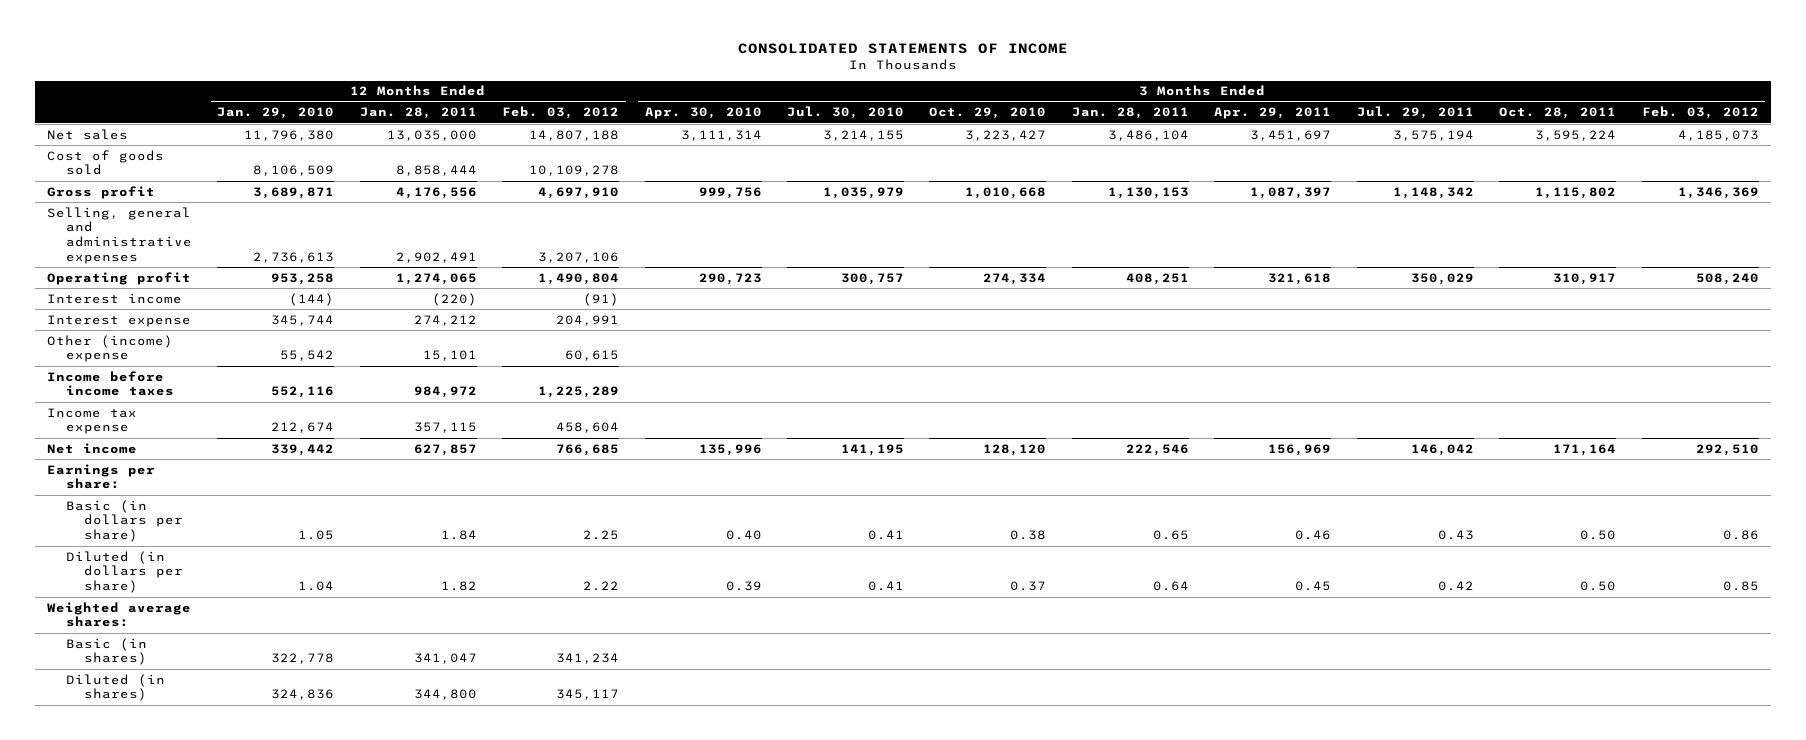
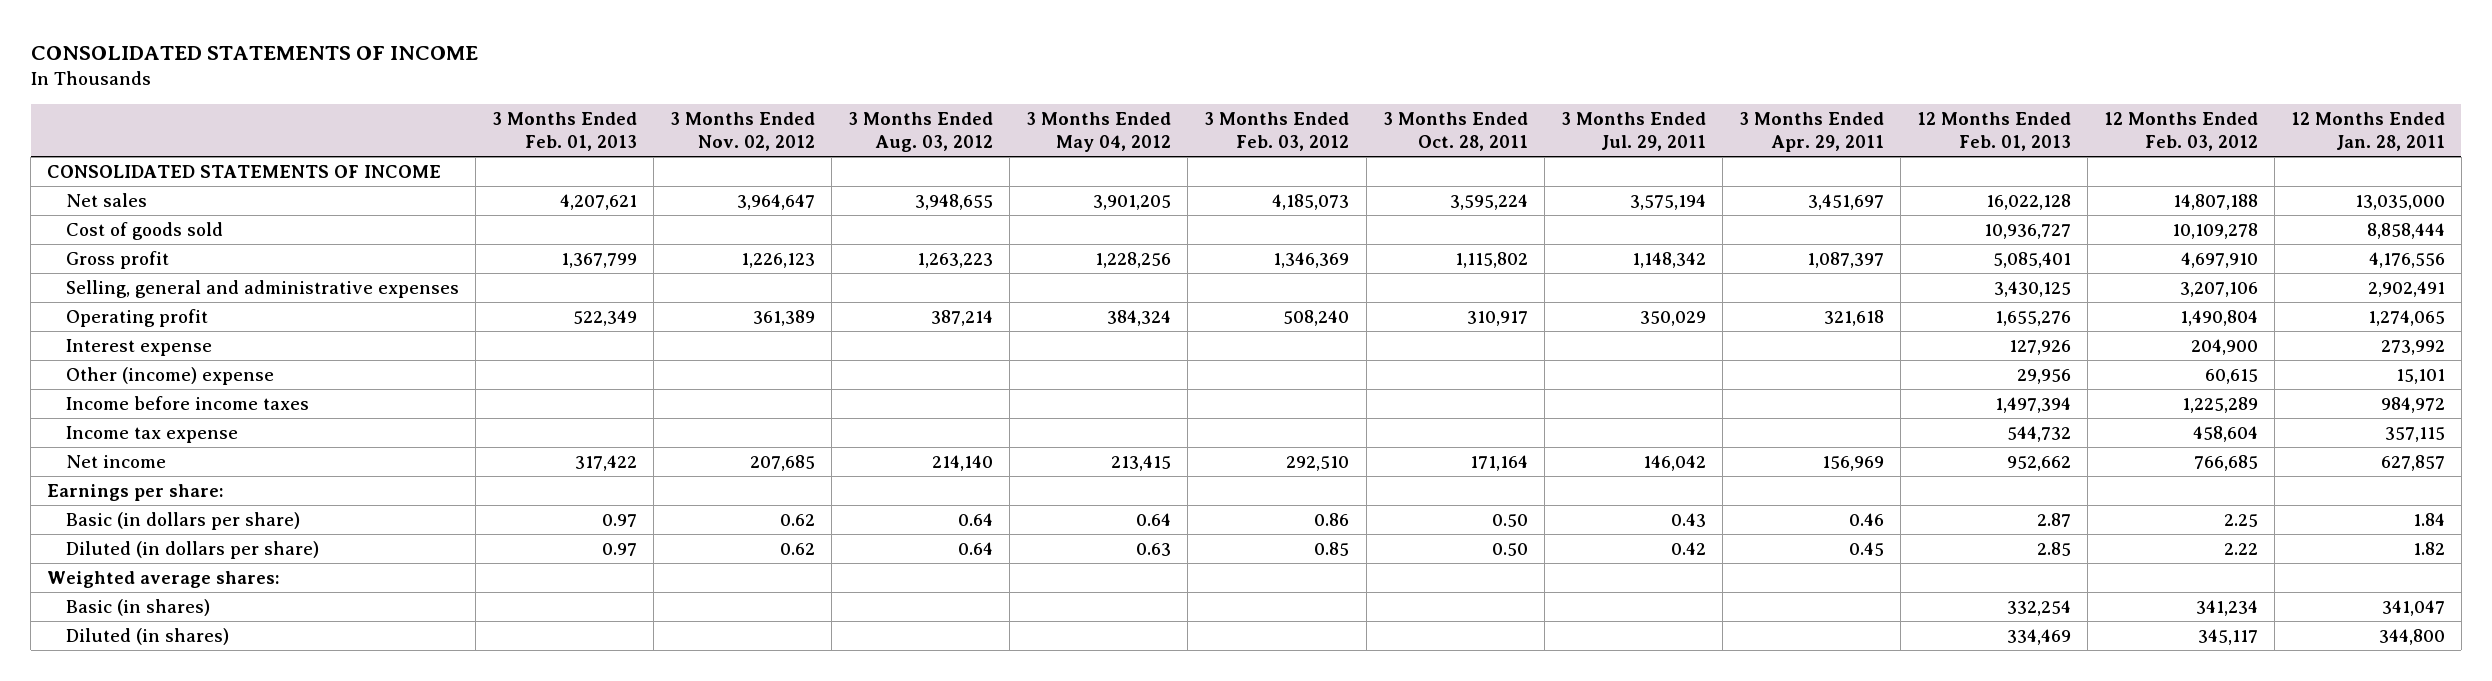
[217,107,335,120] Jan. 29, 2010 -> none
[644,107,762,120] Apr. 30, 2010 -> none
[787,106,905,120] Jul. 30, 2010 -> none
[929,107,1047,120] Oct. 29, 2010 -> none
[1071,107,1189,120] Jan. 28, 2011 -> none
none -> [492,111,638,152] 3 Months Ended Feb. 01, 2013
none -> [670,111,816,152] 3 Months Ended Nov. 02, 2012
none -> [848,111,994,153] 3 Months Ended Aug. 03, 2012
none -> [1026,111,1172,153] 3 Months Ended May 04, 2012
none -> [1916,111,2071,152] 12 Months Ended Feb. 01, 2013
none -> [47,164,442,178] CONSOLIDATED STATEMENTS OF INCOME
[47,292,183,304] Interest income -> none
[413,314,477,326] 274,212 -> [2380,339,2445,355] 273,992
[556,314,620,326] 204,991 -> [2190,338,2258,355] 204,900

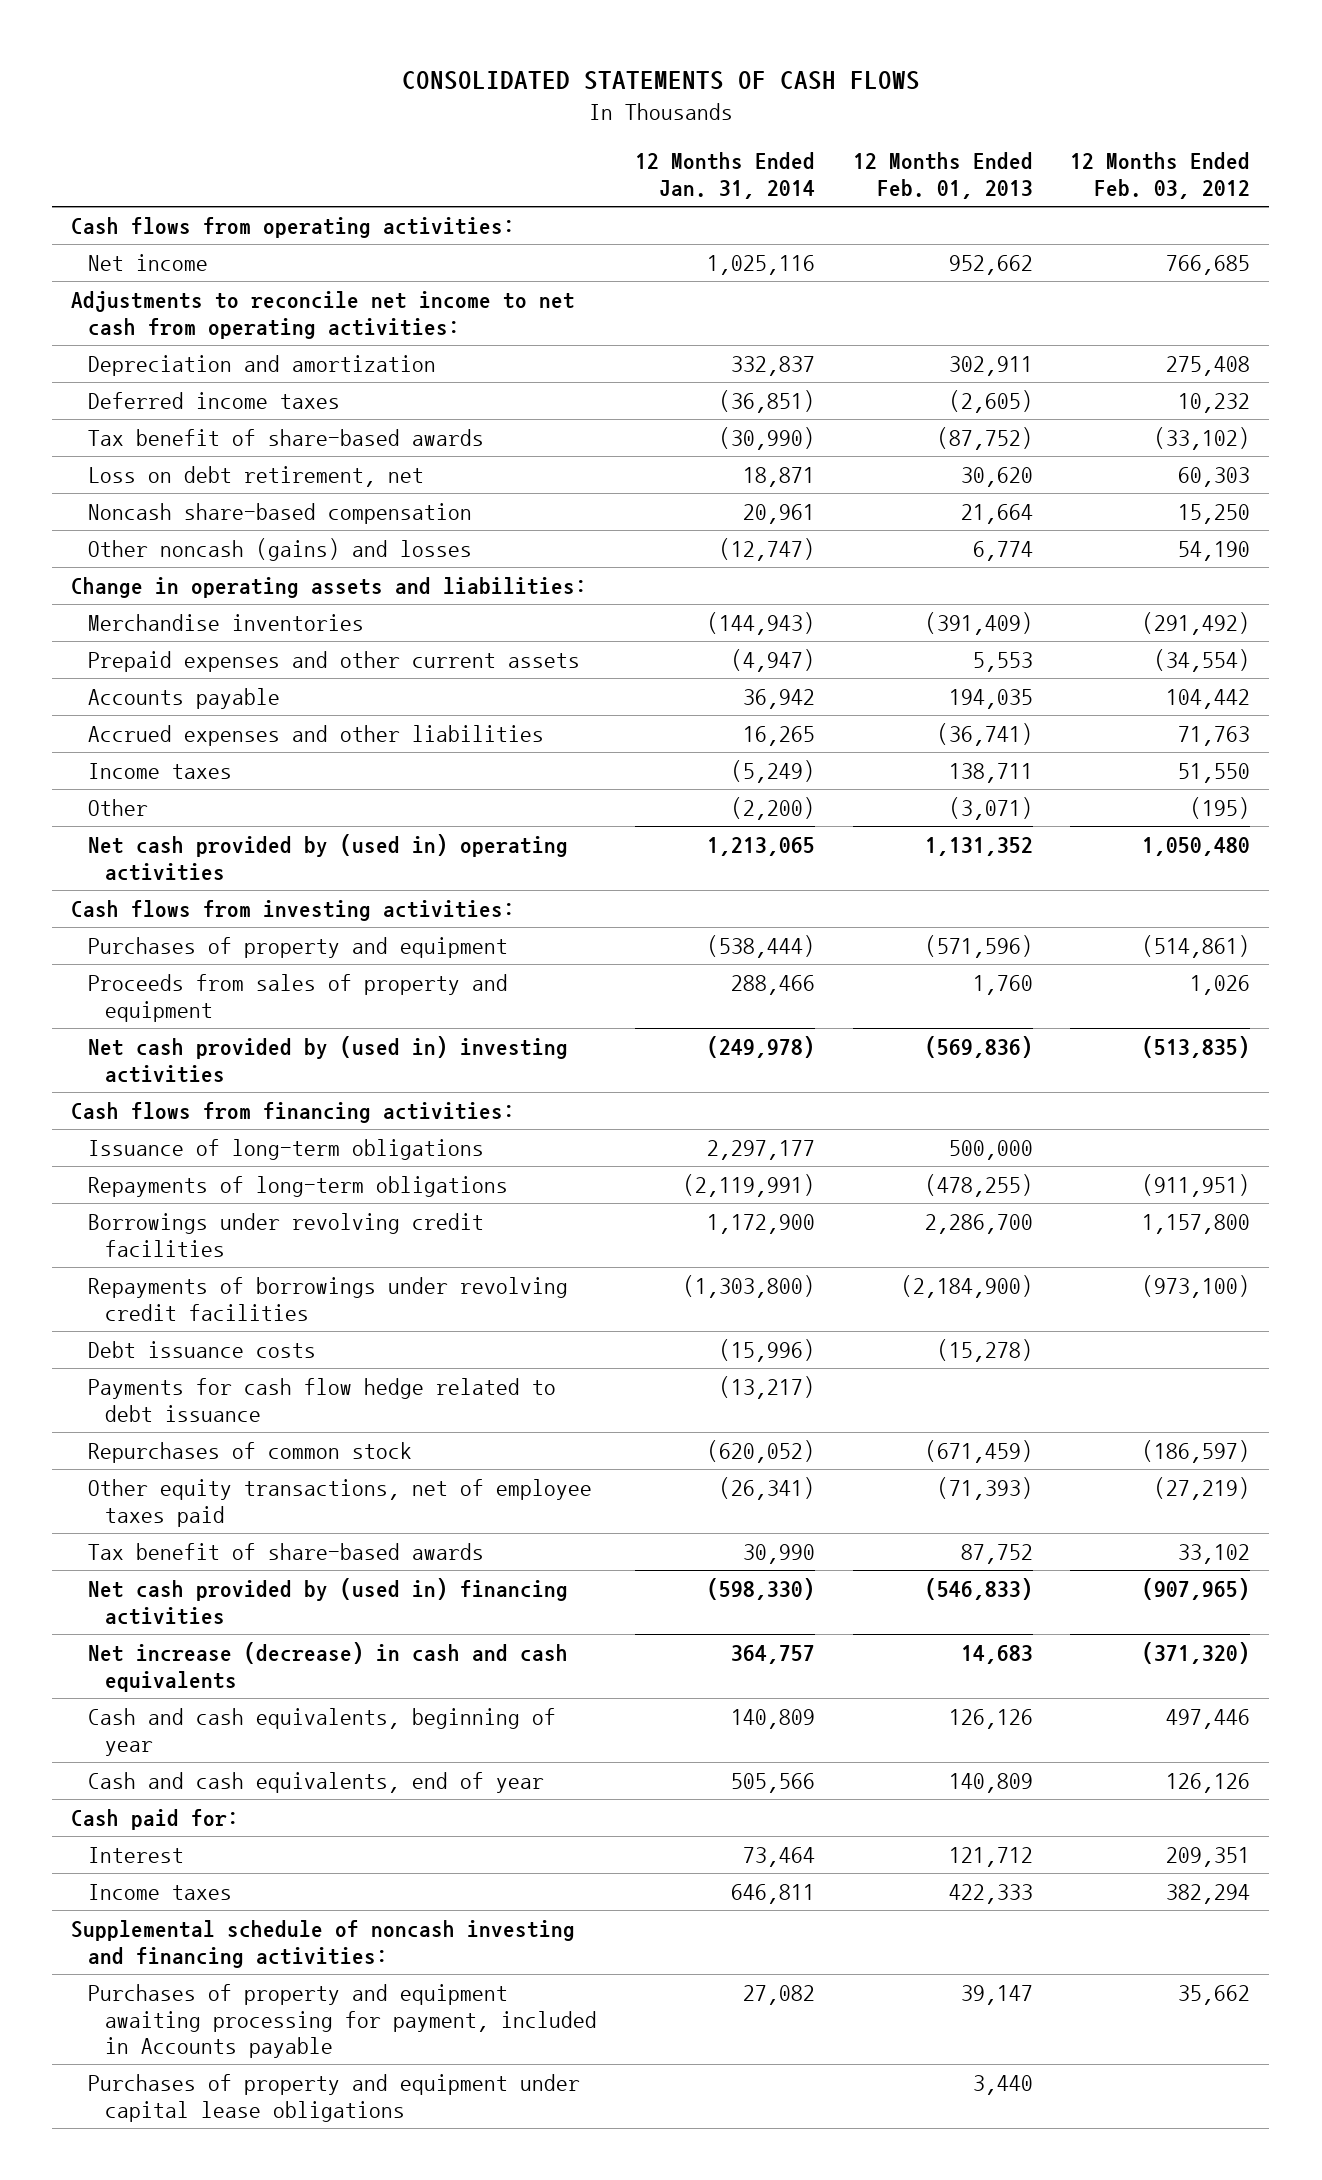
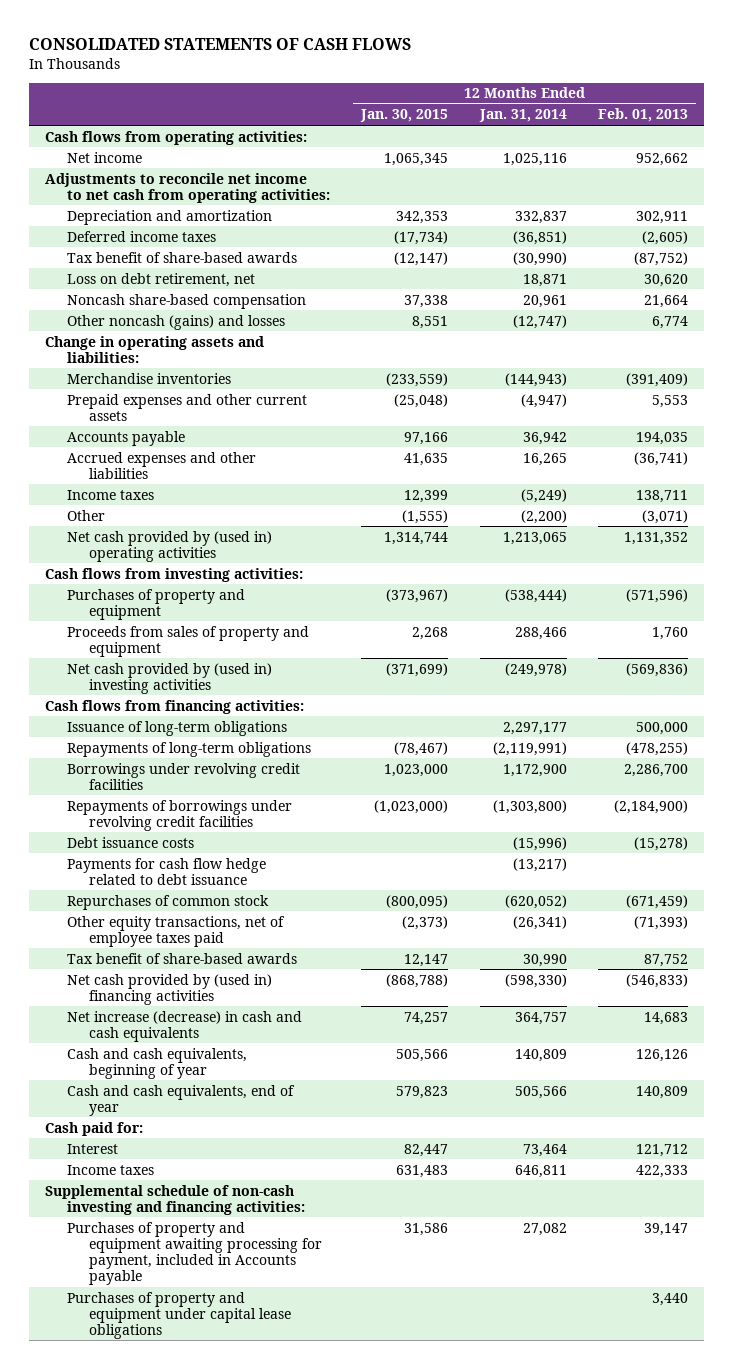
[1070,152,1251,199] 12 Months Ended Feb. 03, 2012 -> none
none -> [360,109,449,123] Jan. 30, 2015
[71,1919,576,1968] Supplemental schedule of noncash investing and financing activities: -> [44,1184,305,1215] Supplemental schedule of non-cash investing and financing activities:

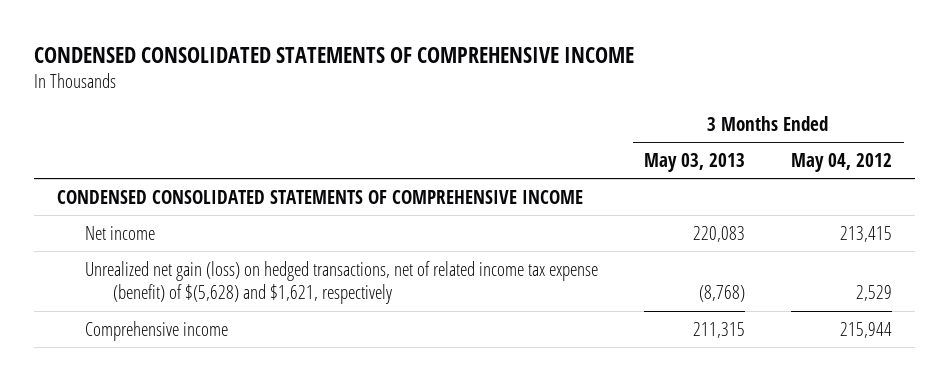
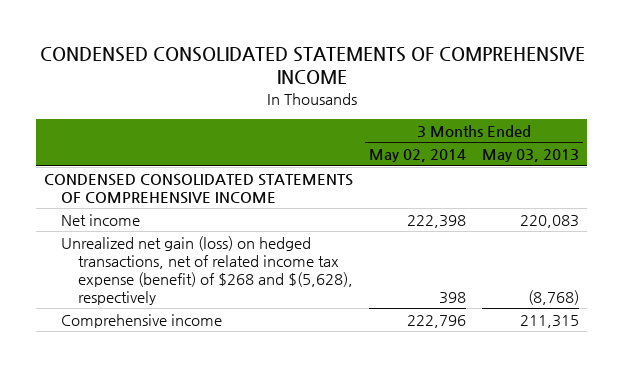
[791,152,893,172] May 04, 2012 -> none
none -> [369,149,467,163] May 02, 2014
[85,260,599,305] Unrealized net gain (loss) on hedged transactions, net of related income tax expense (benefit) of $(5,628) and $1,621, respectively -> [61,236,354,305] Unrealized net gain (loss) on hedged transactions, net of related income tax expense (benefit) of $268 and $(5,628), respectively

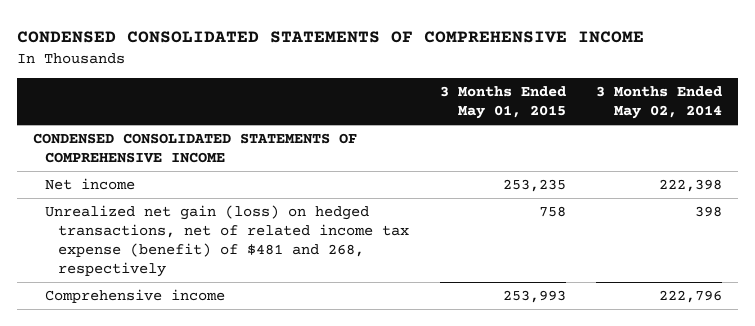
[481,149,579,163] May 03, 2013 -> none
none -> [439,86,566,120] 3 Months Ended May 01, 2015
[61,236,354,305] Unrealized net gain (loss) on hedged transactions, net of related income tax expense (benefit) of $268 and $(5,628), respectively -> [45,205,409,277] Unrealized net gain (loss) on hedged transactions, net of related income tax expense (benefit) of $481 and 268, respectively

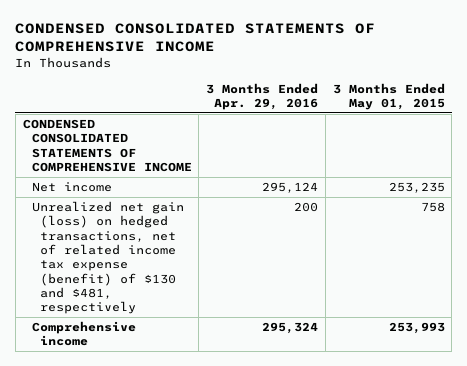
[596,86,723,120] 3 Months Ended May 02, 2014 -> none
none -> [206,82,319,110] 3 Months Ended Apr. 29, 2016
[45,205,409,277] Unrealized net gain (loss) on hedged transactions, net of related income tax expense (benefit) of $481 and 268, respectively -> [31,200,184,315] Unrealized net gain (loss) on hedged transactions, net of related income tax expense (benefit) of $130 and $481, respectively

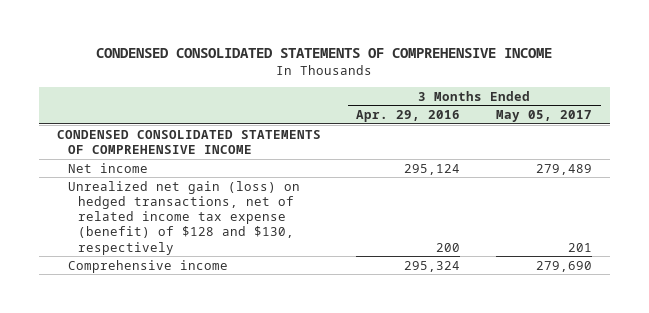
[332,82,445,110] 3 Months Ended May 01, 2015 -> none
none -> [495,110,592,123] May 05, 2017
[31,200,184,315] Unrealized net gain (loss) on hedged transactions, net of related income tax expense (benefit) of $130 and $481, respectively -> [67,180,300,255] Unrealized net gain (loss) on hedged transactions, net of related income tax expense (benefit) of $128 and $130, respectively

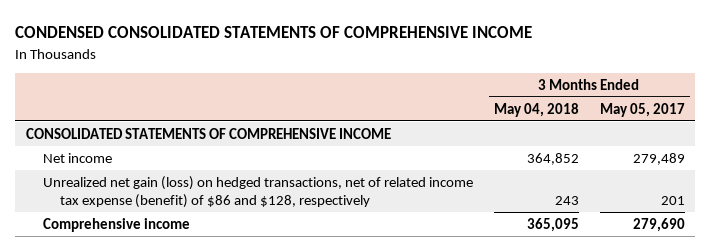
[356,110,461,123] Apr. 29, 2016 -> none
none -> [493,102,579,117] May 04, 2018
[57,129,322,154] CONDENSED CONSOLIDATED STATEMENTS OF COMPREHENSIVE INCOME -> [25,127,391,139] CONSOLIDATED STATEMENTS OF COMPREHENSIVE INCOME
[67,180,300,255] Unrealized net gain (loss) on hedged transactions, net of related income tax expense (benefit) of $128 and $130, respectively -> [42,175,473,209] Unrealized net gain (loss) on hedged transactions, net of related income tax expense (benefit) of $86 and $128, respectively

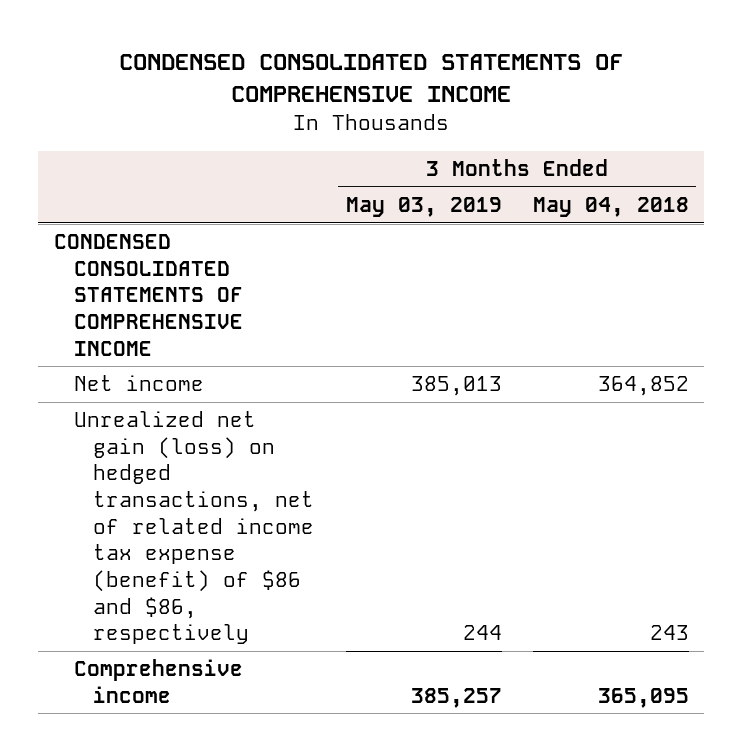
[599,102,685,117] May 05, 2017 -> none
none -> [345,196,502,217] May 03, 2019
[25,127,391,139] CONSOLIDATED STATEMENTS OF COMPREHENSIVE INCOME -> [53,234,243,356] CONDENSED CONSOLIDATED STATEMENTS OF COMPREHENSIVE INCOME
[42,175,473,209] Unrealized net gain (loss) on hedged transactions, net of related income tax expense (benefit) of $86 and $128, respectively -> [73,411,315,645] Unrealized net gain (loss) on hedged transactions, net of related income tax expense (benefit) of $86 and $86, respectively

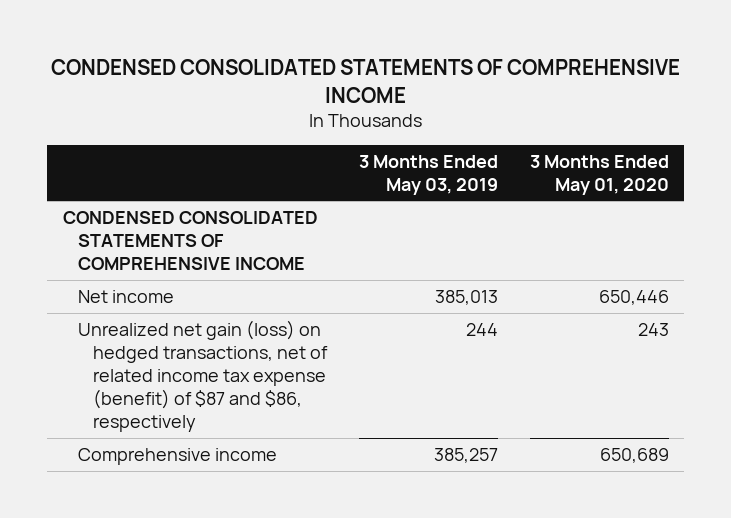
[532,196,689,217] May 04, 2018 -> none
none -> [529,154,669,195] 3 Months Ended May 01, 2020
[73,411,315,645] Unrealized net gain (loss) on hedged transactions, net of related income tax expense (benefit) of $86 and $86, respectively -> [77,319,329,433] Unrealized net gain (loss) on hedged transactions, net of related income tax expense (benefit) of $87 and $86, respectively

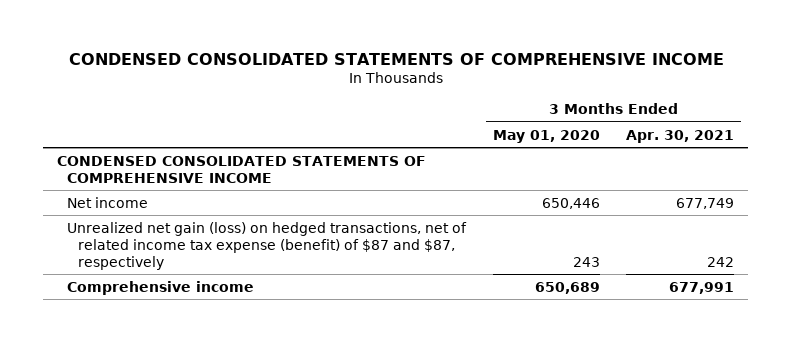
[358,154,498,195] 3 Months Ended May 03, 2019 -> none
none -> [626,129,735,143] Apr. 30, 2021
[77,319,329,433] Unrealized net gain (loss) on hedged transactions, net of related income tax expense (benefit) of $87 and $86, respectively -> [67,221,468,270] Unrealized net gain (loss) on hedged transactions, net of related income tax expense (benefit) of $87 and $87, respectively

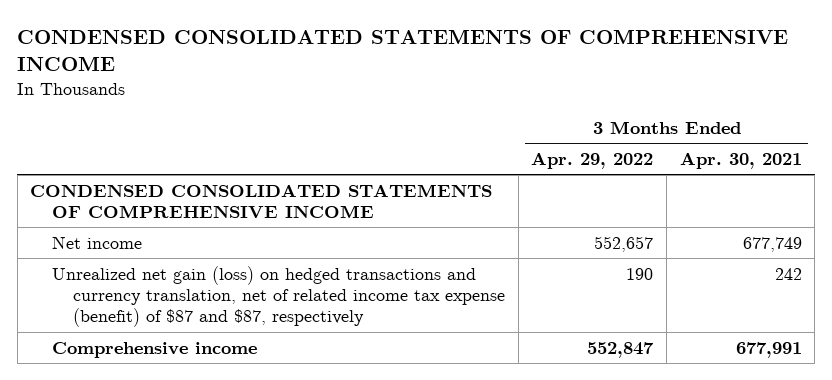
[492,129,600,143] May 01, 2020 -> none
none -> [531,151,654,169] Apr. 29, 2022
[67,221,468,270] Unrealized net gain (loss) on hedged transactions, net of related income tax expense (benefit) of $87 and $87, respectively -> [51,265,506,328] Unrealized net gain (loss) on hedged transactions and currency translation, net of related income tax expense (benefit) of $87 and $87, respectively

